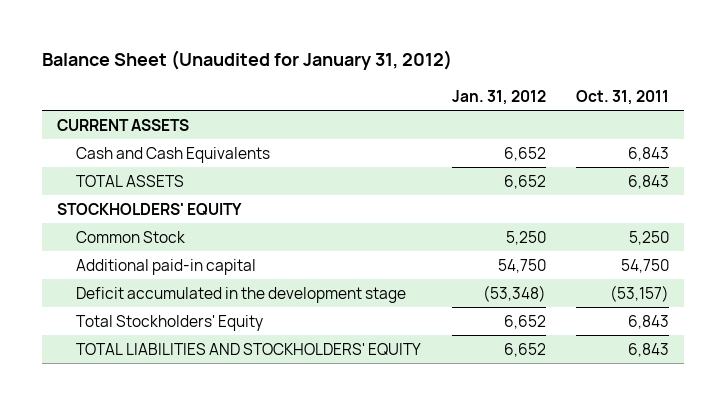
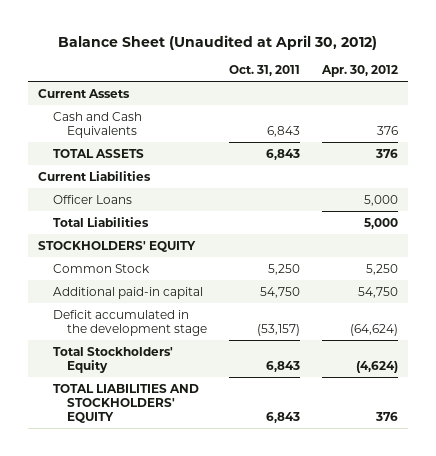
[42,50,453,71] Balance Sheet (Unaudited for January 31, 2012) -> [58,34,378,50] Balance Sheet (Unaudited at April 30, 2012)
[451,89,546,105] Jan. 31, 2012 -> none
none -> [320,65,398,78] Apr. 30, 2012
[57,118,190,131] CURRENT ASSETS -> [38,88,131,98] Current Assets
none -> [38,170,152,181] Current Liabilities
none -> [52,194,132,204] Officer Loans
none -> [52,216,149,227] Total Liabilities

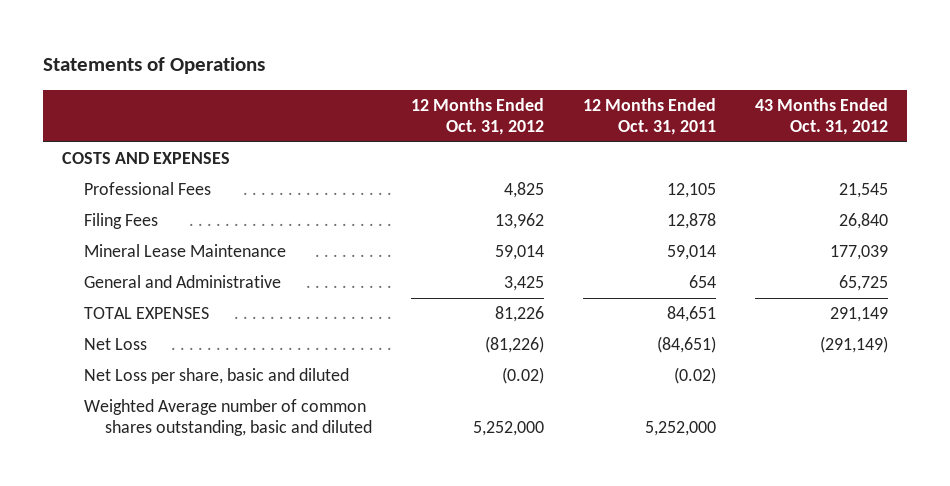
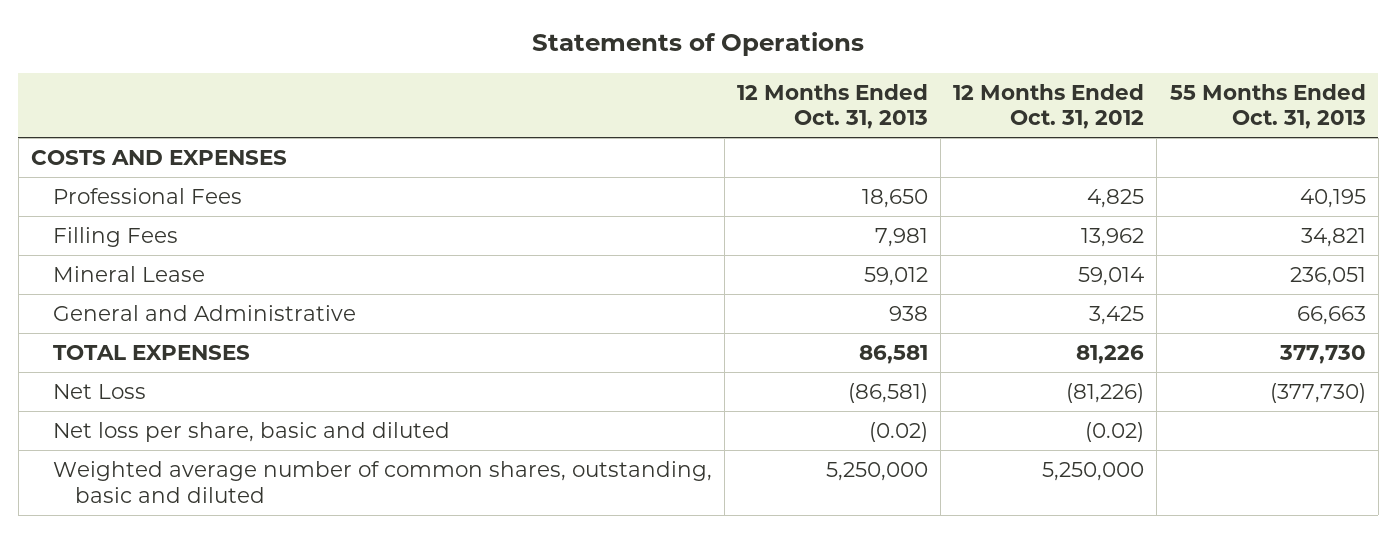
[583,97,717,135] 12 Months Ended Oct. 31, 2011 -> none
[754,97,888,135] 43 Months Ended Oct. 31, 2012 -> none
none -> [737,83,929,130] 12 Months Ended Oct. 31, 2013
none -> [1169,83,1366,130] 55 Months Ended Oct. 31, 2013
[83,213,158,230] Filing Fees -> [52,226,178,247] Filling Fees
[83,244,286,258] Mineral Lease Maintenance -> [52,265,205,282] Mineral Lease
[83,368,349,385] Net Loss per share, basic and diluted -> [52,421,450,442] Net loss per share, basic and diluted
[83,399,373,437] Weighted Average number of common shares outstanding, basic and diluted -> [52,460,712,503] Weighted average number of common shares, outstanding, basic and diluted
[473,421,545,437] 5,252,000 -> [1042,461,1145,481] 5,250,000

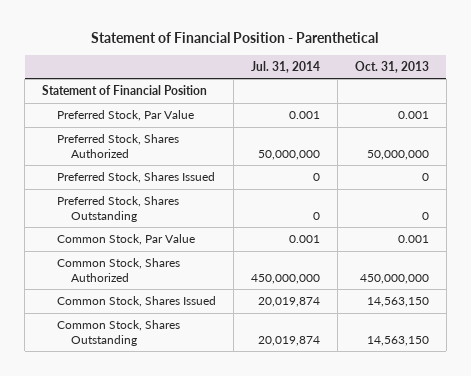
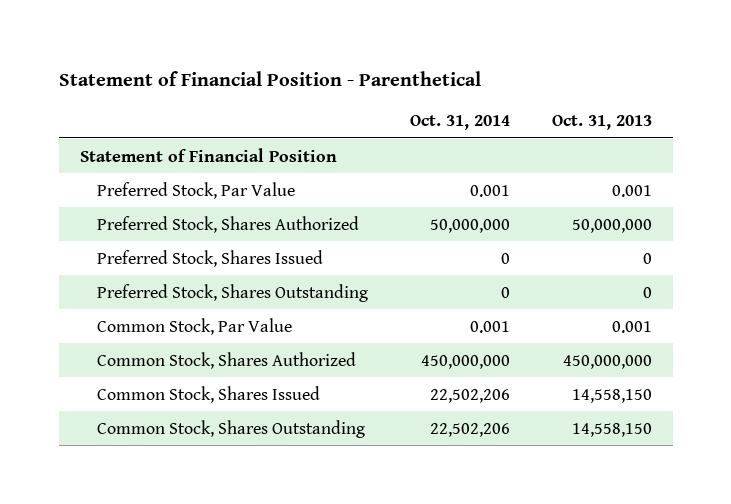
[250,60,320,73] Jul. 31, 2014 -> none
none -> [409,114,510,130] Oct. 31, 2014
[366,296,429,307] 14,563,150 -> [571,388,652,403] 14,558,150
[366,335,429,346] 14,563,150 -> [571,422,652,437] 14,558,150

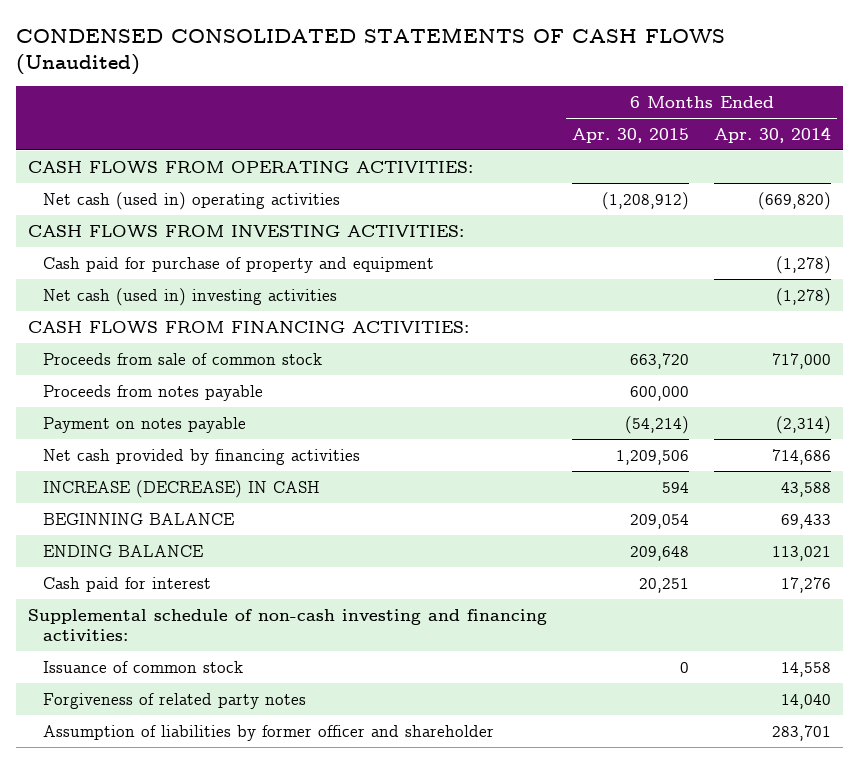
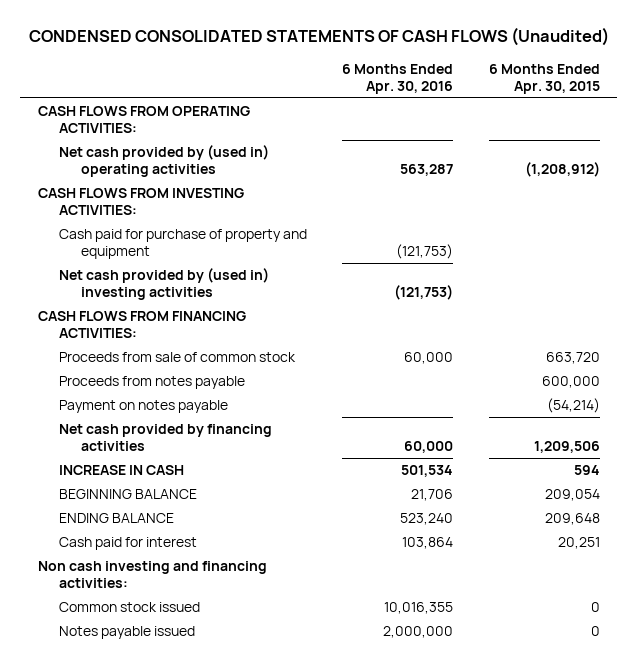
[714,126,832,143] Apr. 30, 2014 -> none
none -> [342,63,454,94] 6 Months Ended Apr. 30, 2016
[43,191,341,210] Net cash (used in) operating activities -> [59,145,270,178] Net cash provided by (used in) operating activities
[43,287,338,306] Net cash (used in) investing activities -> [59,268,270,301] Net cash provided by (used in) investing activities
[43,479,321,498] INCREASE (DECREASE) IN CASH -> [59,465,185,476] INCREASE IN CASH
[43,660,244,673] Issuance of common stock -> none
[43,692,307,709] Forgiveness of related party notes -> none
[43,724,495,741] Assumption of liabilities by former officer and shareholder -> none
[28,608,548,641] Supplemental schedule of non-cash investing and financing activities: -> [37,561,267,589] Non cash investing and financing activities:
none -> [59,602,201,613] Common stock issued
none -> [59,626,196,640] Notes payable issued

